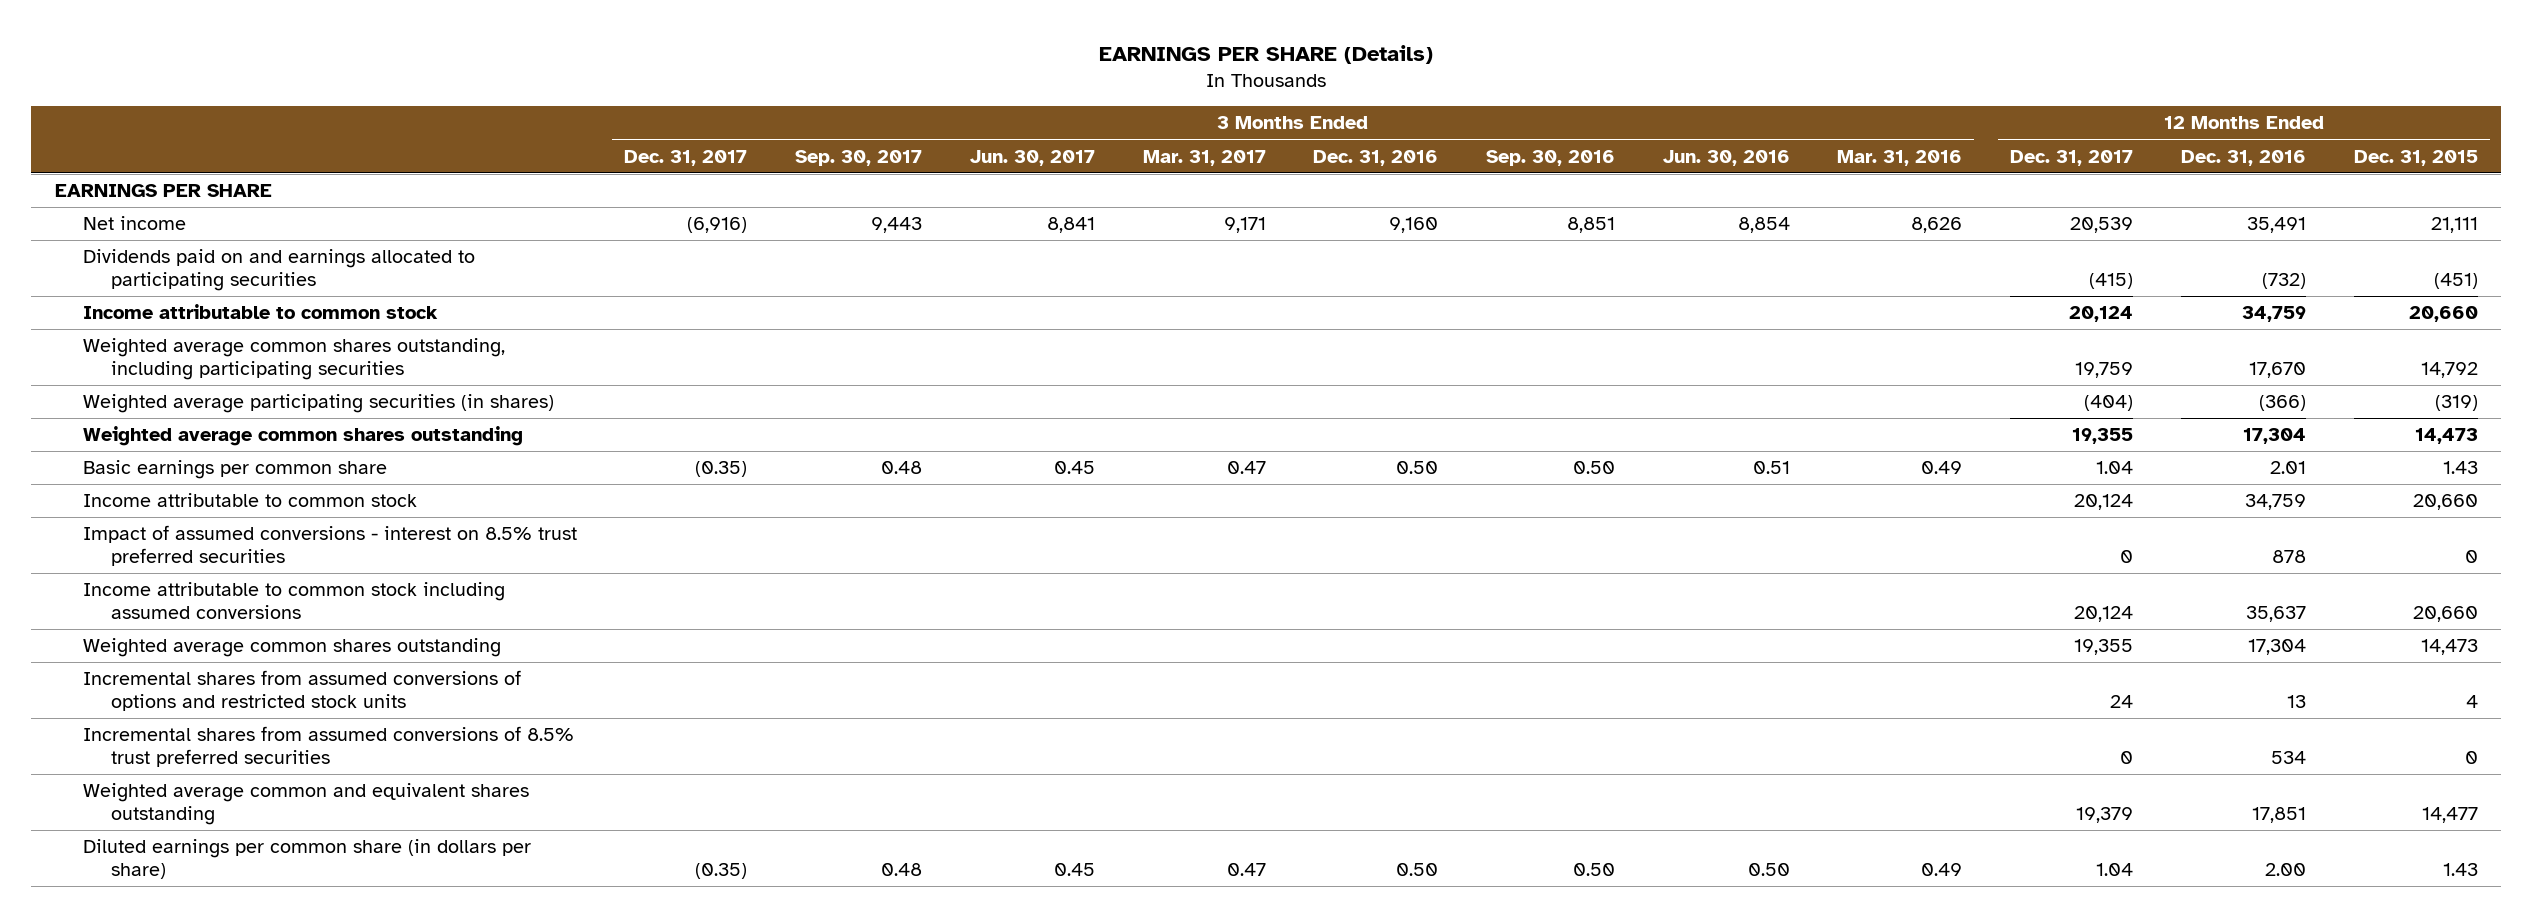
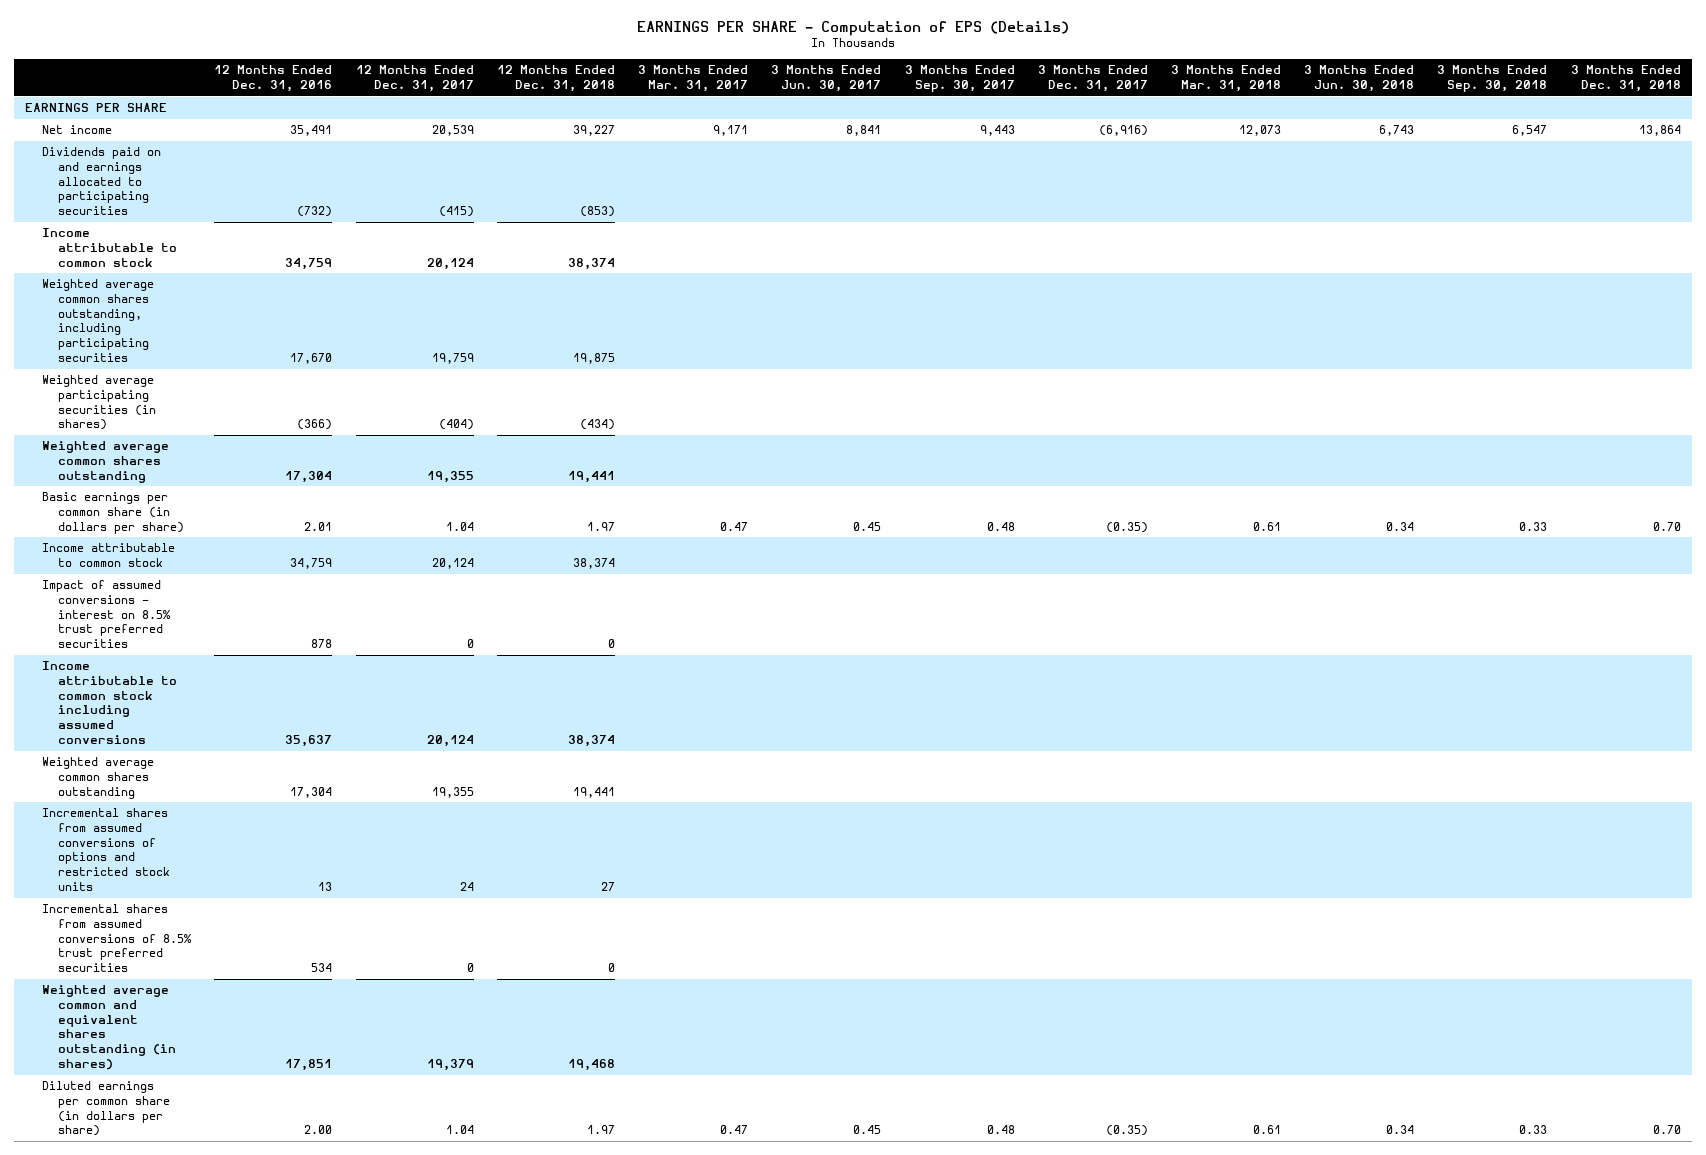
[1099,44,1434,64] EARNINGS PER SHARE (Details) -> [636,20,1069,36] EARNINGS PER SHARE - Computation of EPS (Details)
[1313,149,1439,166] Dec. 31, 2016 -> none
[1485,149,1615,166] Sep. 30, 2016 -> none
[1662,149,1790,166] Jun. 30, 2016 -> none
[1837,149,1963,166] Mar. 31, 2016 -> none
[2353,149,2478,166] Dec. 31, 2015 -> none
none -> [496,65,615,92] 12 Months Ended Dec. 31, 2018
none -> [1170,65,1281,92] 3 Months Ended Mar. 31, 2018
none -> [1304,65,1415,92] 3 Months Ended Jun. 30, 2018
none -> [1437,65,1548,92] 3 Months Ended Sep. 30, 2018
none -> [1570,65,1681,92] 3 Months Ended Dec. 31, 2018
[82,460,387,480] Basic earnings per common share -> [41,492,185,534] Basic earnings per common share (in dollars per share)
[82,783,529,825] Weighted average common and equivalent shares outstanding -> [41,985,177,1070] Weighted average common and equivalent shares outstanding (in shares)

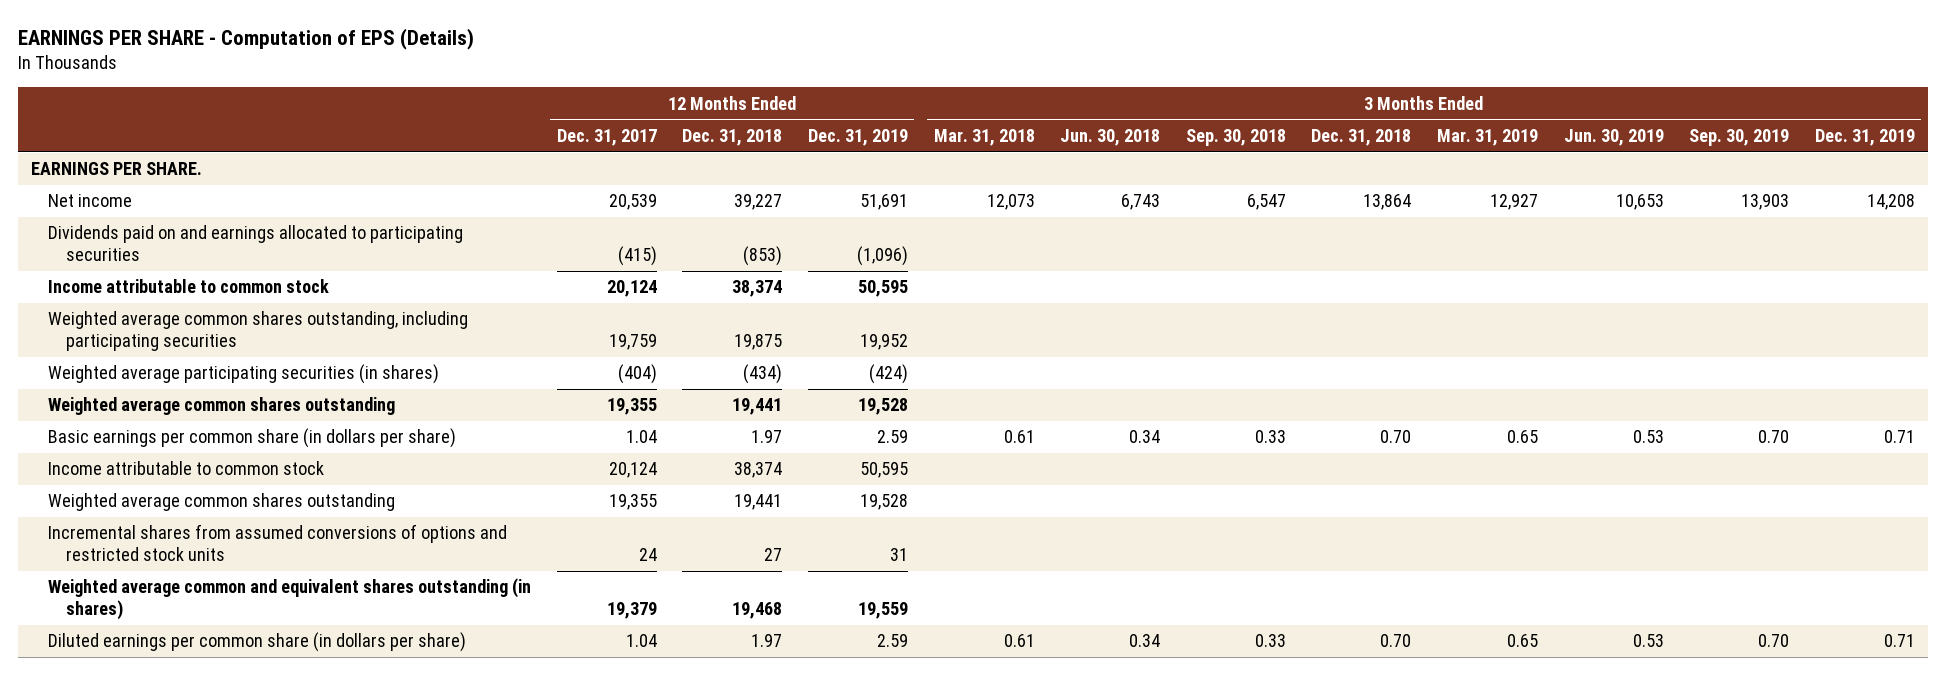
[214,65,333,92] 12 Months Ended Dec. 31, 2016 -> none
[638,65,749,92] 3 Months Ended Mar. 31, 2017 -> none
[771,65,882,92] 3 Months Ended Jun. 30, 2017 -> none
[904,65,1015,92] 3 Months Ended Sep. 30, 2017 -> none
[1037,65,1148,92] 3 Months Ended Dec. 31, 2017 -> none
none -> [807,128,908,146] Dec. 31, 2019
none -> [1436,128,1538,146] Mar. 31, 2019
none -> [1563,128,1664,146] Jun. 30, 2019
none -> [1689,128,1790,146] Sep. 30, 2019
none -> [1814,128,1915,146] Dec. 31, 2019
[25,103,168,113] EARNINGS PER SHARE -> [30,162,202,176] EARNINGS PER SHARE.
[41,580,172,649] Impact of assumed conversions - interest on 8.5% trust preferred securities -> none
[41,661,178,744] Income attributable to common stock including assumed conversions -> none
[41,904,193,973] Incremental shares from assumed conversions of 8.5% trust preferred securities -> none

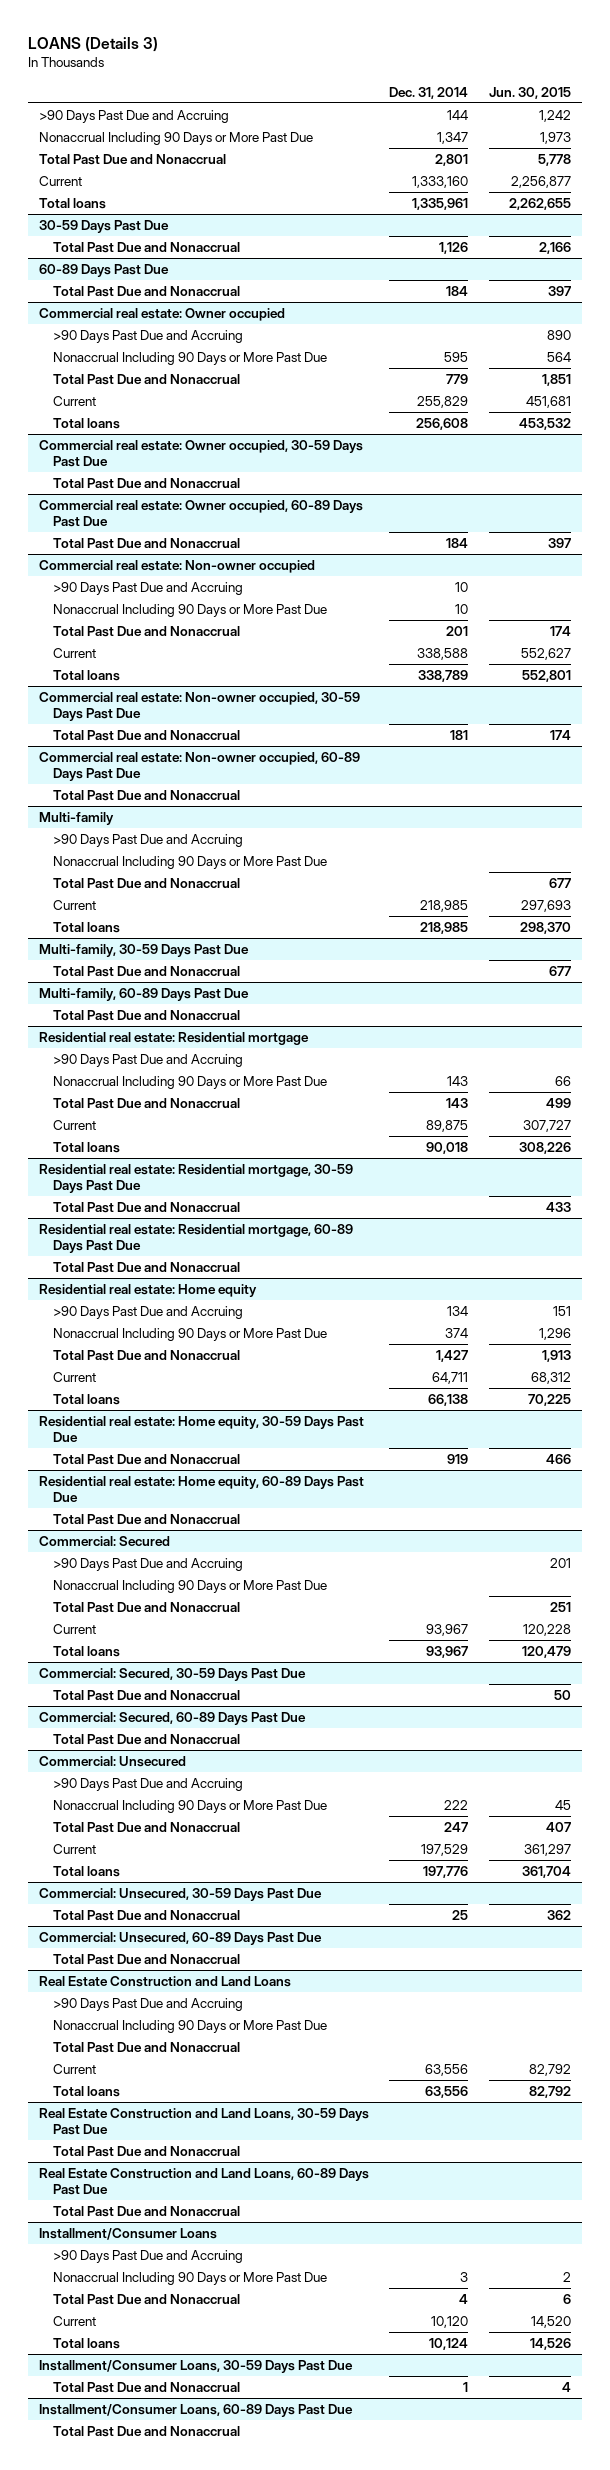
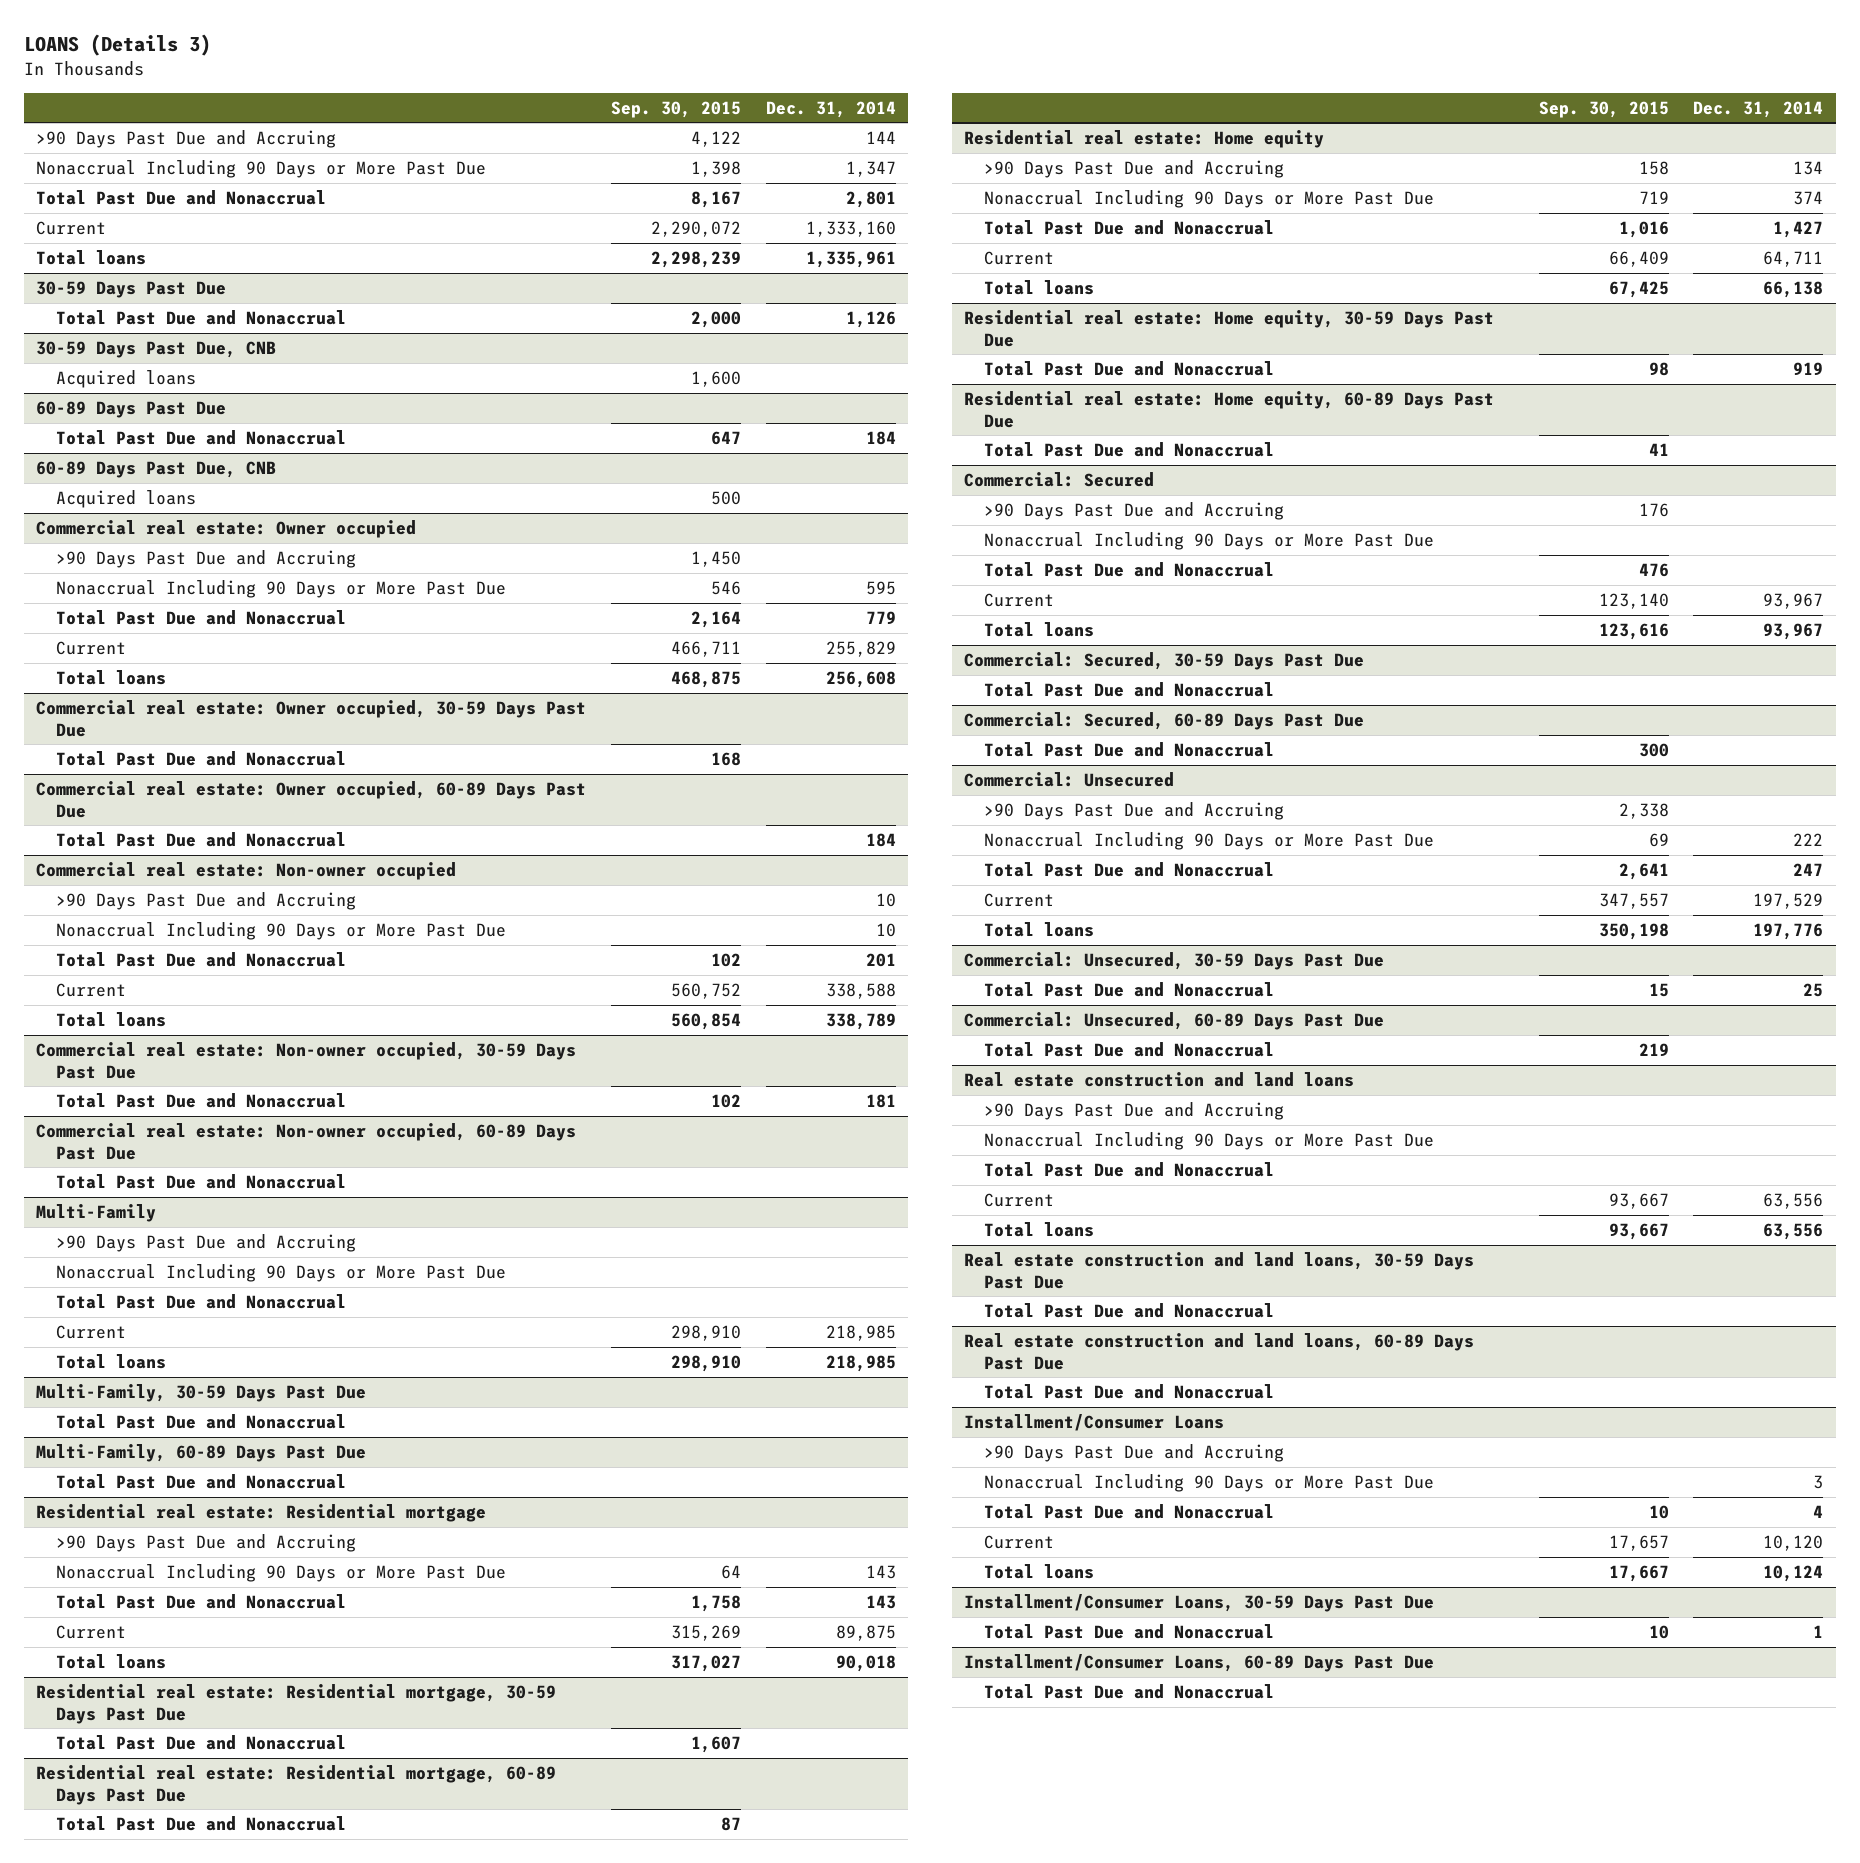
[489,86,572,99] Jun. 30, 2015 -> none
none -> [610,100,741,118] Sep. 30, 2015
none -> [36,341,277,359] 30-59 Days Past Due, CNB
none -> [55,370,196,389] Acquired loans
none -> [36,461,277,479] 60-89 Days Past Due, CNB
none -> [55,490,196,509] Acquired loans
[38,811,114,825] Multi-family -> [36,1204,157,1223] Multi-Family
[38,943,249,957] Multi-family, 30-59 Days Past Due -> [36,1384,367,1403] Multi-Family, 30-59 Days Past Due
[38,987,249,1001] Multi-family, 60-89 Days Past Due -> [36,1444,367,1463] Multi-Family, 60-89 Days Past Due
[38,1975,291,1987] Real Estate Construction and Land Loans -> [964,1072,1355,1088] Real estate construction and land loans
[38,2107,369,2135] Real Estate Construction and Land Loans, 30-59 Days Past Due -> [964,1252,1475,1289] Real estate construction and land loans, 30-59 Days Past Due
[38,2167,369,2195] Real Estate Construction and Land Loans, 60-89 Days Past Due -> [964,1333,1475,1370] Real estate construction and land loans, 60-89 Days Past Due

